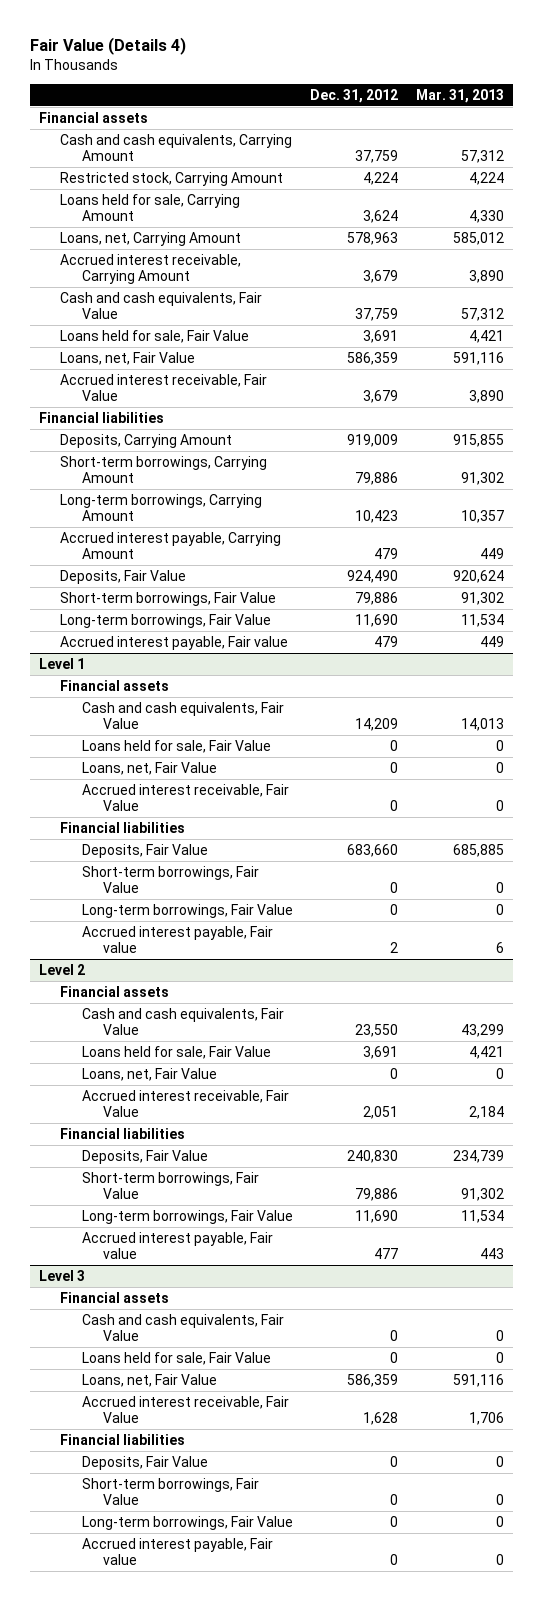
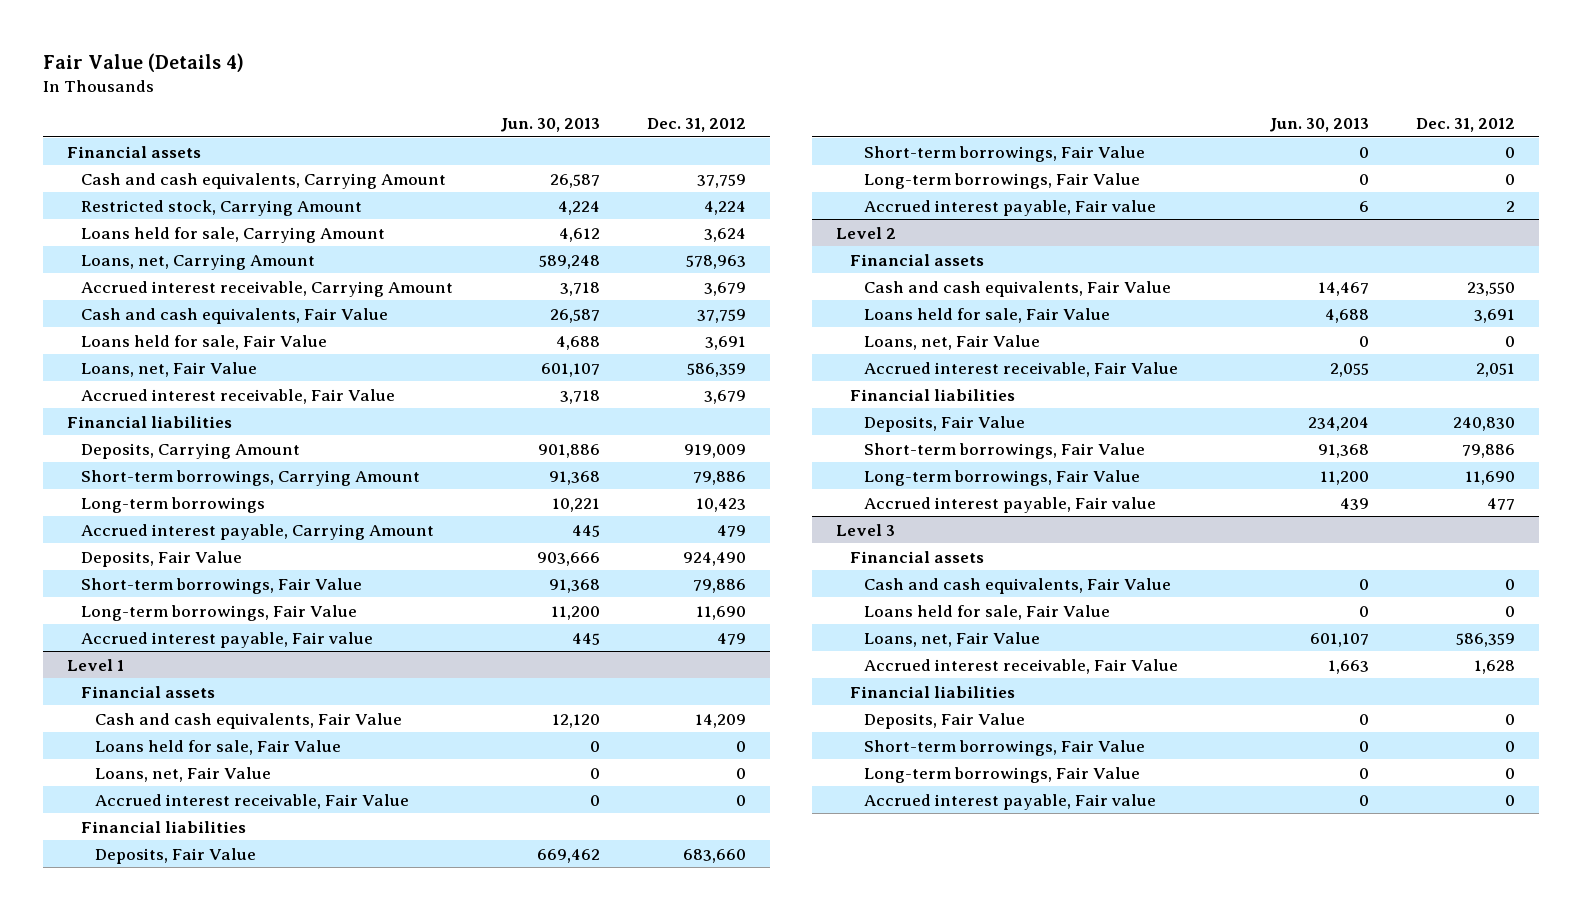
[416,88,505,103] Mar. 31, 2013 -> none
none -> [500,117,601,132] Jun. 30, 2013
[60,493,263,521] Long-term borrowings, Carrying Amount -> [80,496,265,513] Long-term borrowings

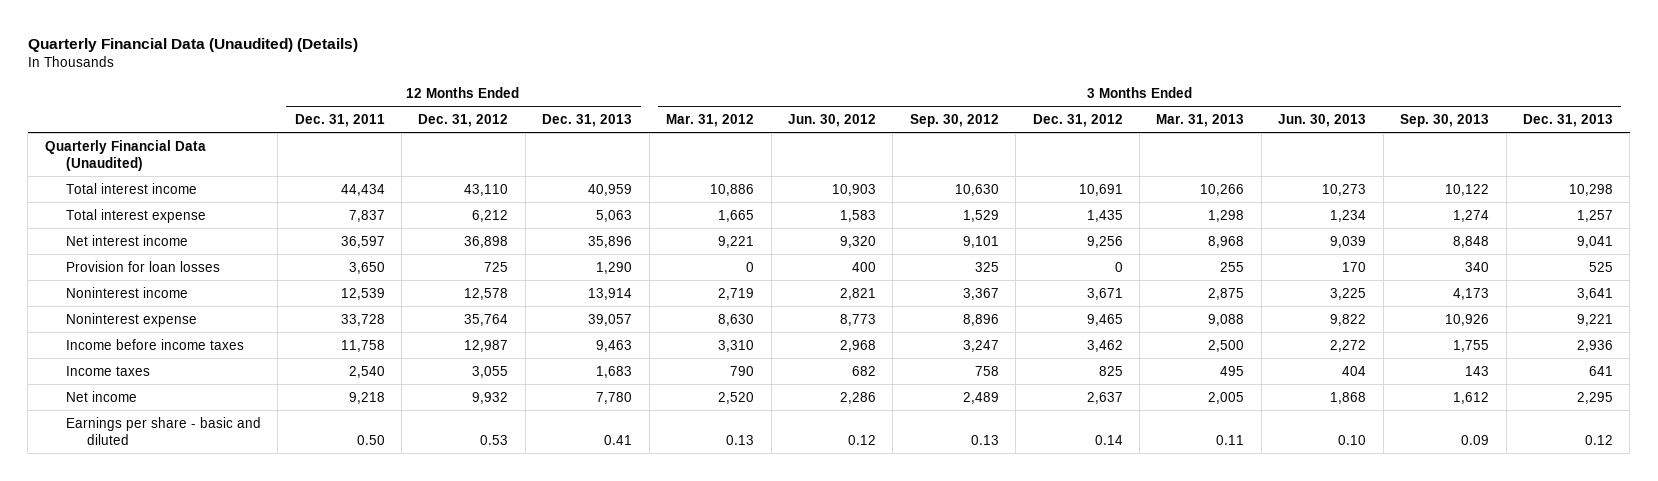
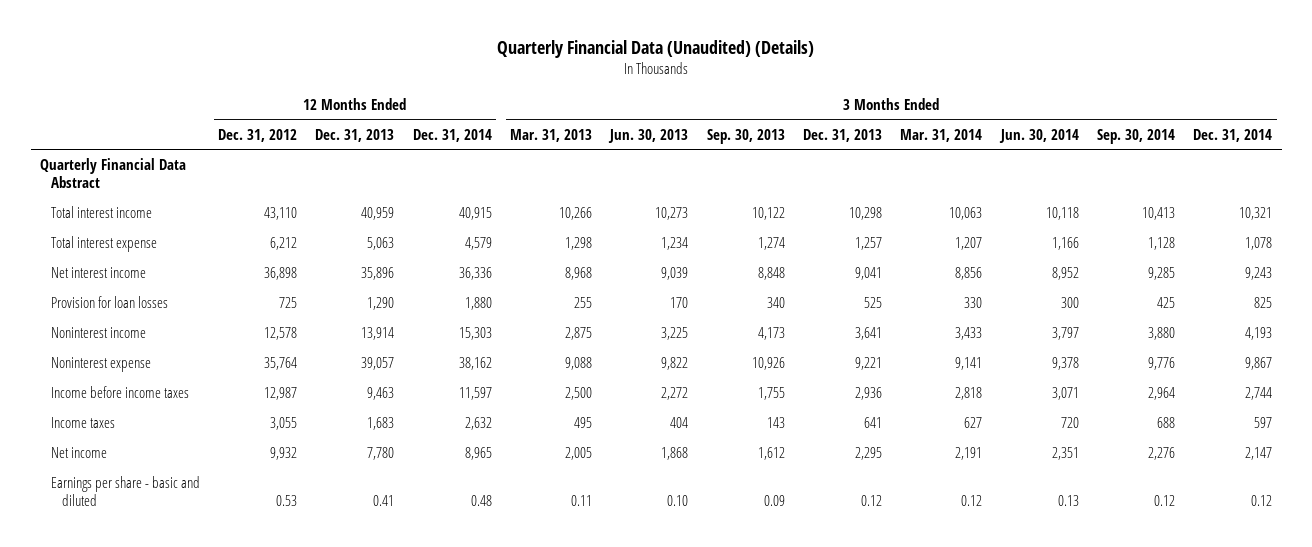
[294,113,385,127] Dec. 31, 2011 -> none
[666,113,755,127] Mar. 31, 2012 -> none
[787,113,876,127] Jun. 30, 2012 -> none
[909,113,999,127] Sep. 30, 2012 -> none
[1032,113,1123,127] Dec. 31, 2012 -> none
none -> [412,128,492,142] Dec. 31, 2014
none -> [900,128,983,142] Mar. 31, 2014
none -> [998,128,1079,143] Jun. 30, 2014
none -> [1097,128,1176,144] Sep. 30, 2014
none -> [1193,128,1273,142] Dec. 31, 2014
[44,139,206,171] Quarterly Financial Data (Unaudited) -> [40,158,187,189] Quarterly Financial Data Abstract

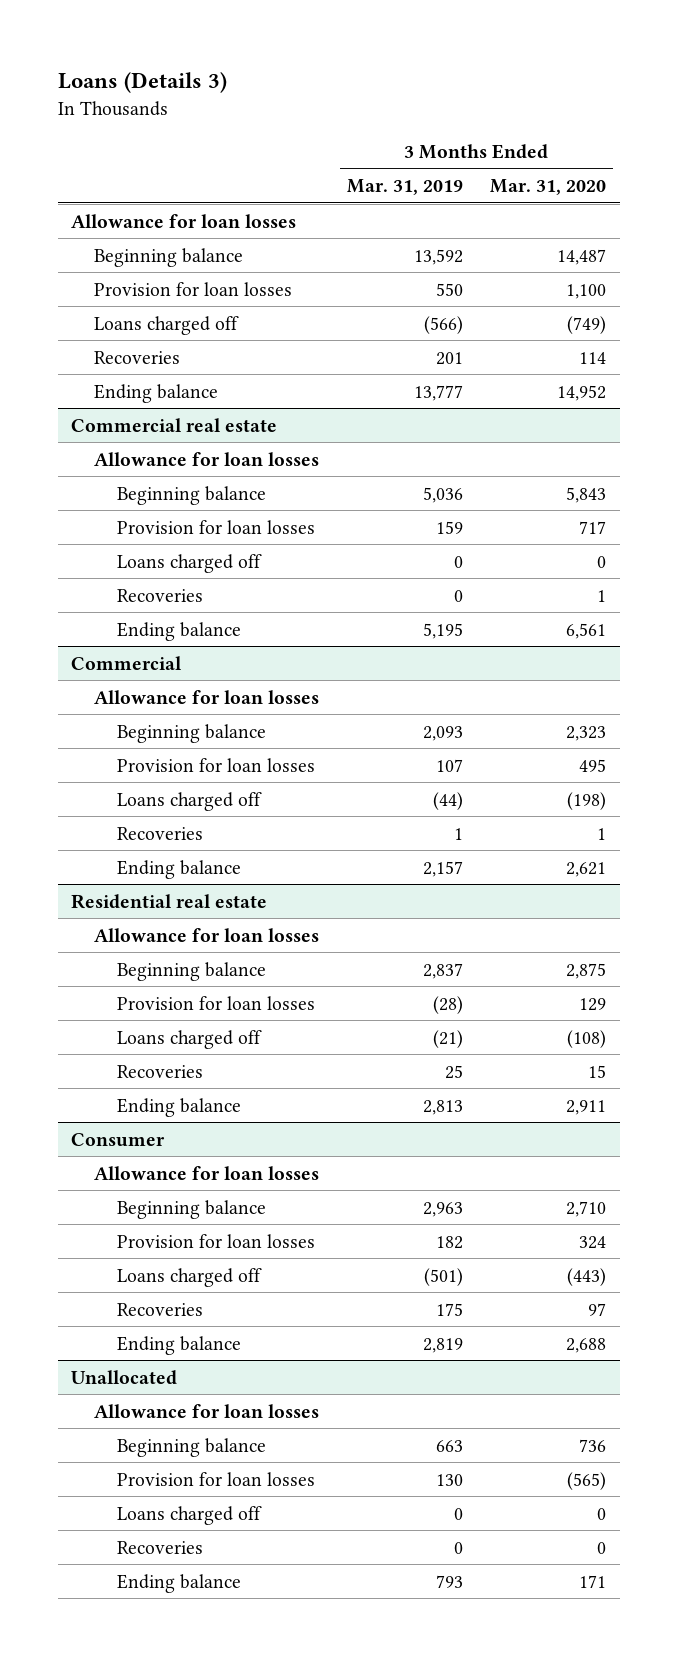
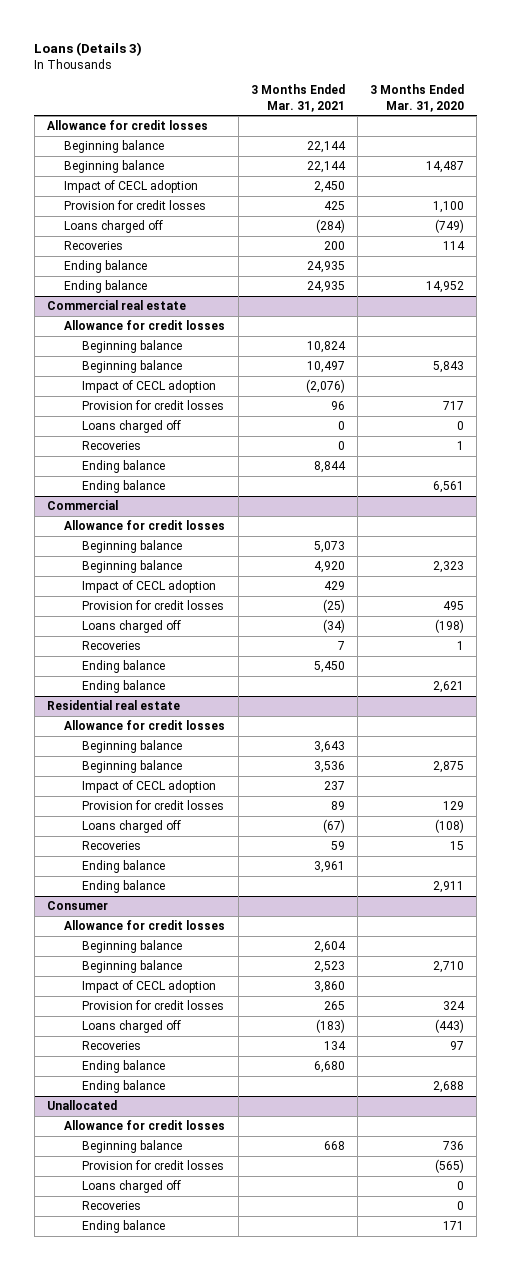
[346,179,463,196] Mar. 31, 2019 -> none
none -> [250,84,345,112] 3 Months Ended Mar. 31, 2021
[71,213,297,228] Allowance for loan losses -> [46,120,208,131] Allowance for credit losses
none -> [64,140,165,154] Beginning balance
none -> [64,180,199,194] Impact of CECL adoption
[94,281,293,296] Provision for loan losses -> [64,200,207,211] Provision for credit losses
none -> [64,260,148,274] Ending balance
[94,451,320,466] Allowance for loan losses -> [64,320,226,331] Allowance for credit losses
none -> [81,340,182,354] Beginning balance
none -> [81,380,216,394] Impact of CECL adoption
[117,519,316,534] Provision for loan losses -> [81,400,224,411] Provision for credit losses
none -> [81,460,165,474] Ending balance
[94,689,320,704] Allowance for loan losses -> [64,520,226,531] Allowance for credit losses
none -> [81,540,182,554] Beginning balance
none -> [81,580,216,594] Impact of CECL adoption
[117,757,316,772] Provision for loan losses -> [81,600,224,611] Provision for credit losses
none -> [81,660,165,674] Ending balance
[94,927,320,942] Allowance for loan losses -> [64,720,226,731] Allowance for credit losses
none -> [81,740,182,754] Beginning balance
none -> [81,780,216,794] Impact of CECL adoption
[117,995,316,1010] Provision for loan losses -> [81,800,224,811] Provision for credit losses
none -> [81,860,165,874] Ending balance
[94,1165,320,1180] Allowance for loan losses -> [64,920,226,931] Allowance for credit losses
none -> [81,940,182,954] Beginning balance
none -> [81,980,216,994] Impact of CECL adoption
[117,1233,316,1248] Provision for loan losses -> [81,1000,224,1011] Provision for credit losses
none -> [81,1060,165,1074] Ending balance
[94,1403,320,1418] Allowance for loan losses -> [64,1120,226,1131] Allowance for credit losses
[117,1471,316,1486] Provision for loan losses -> [81,1160,224,1171] Provision for credit losses

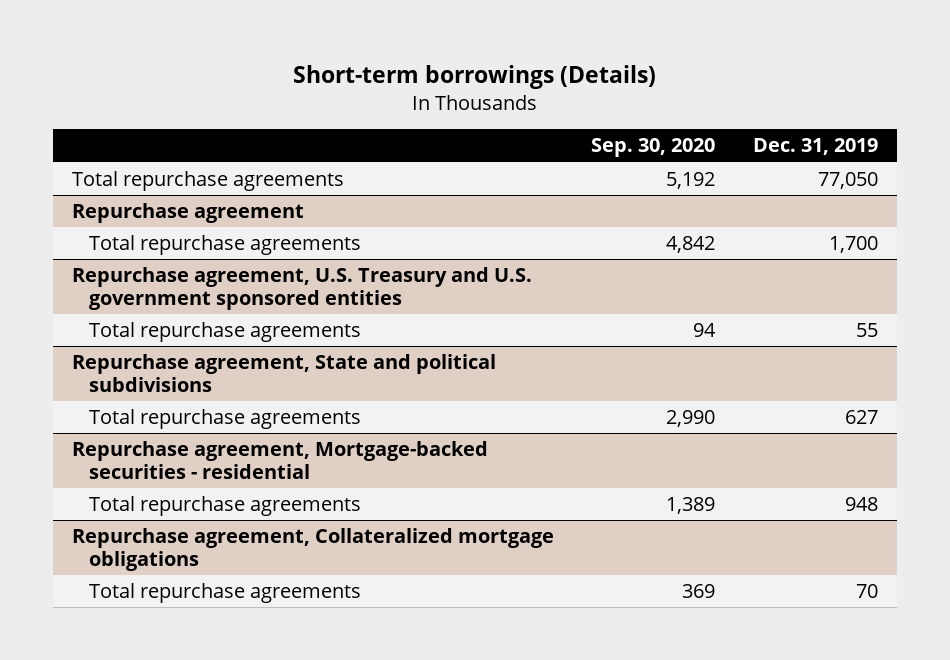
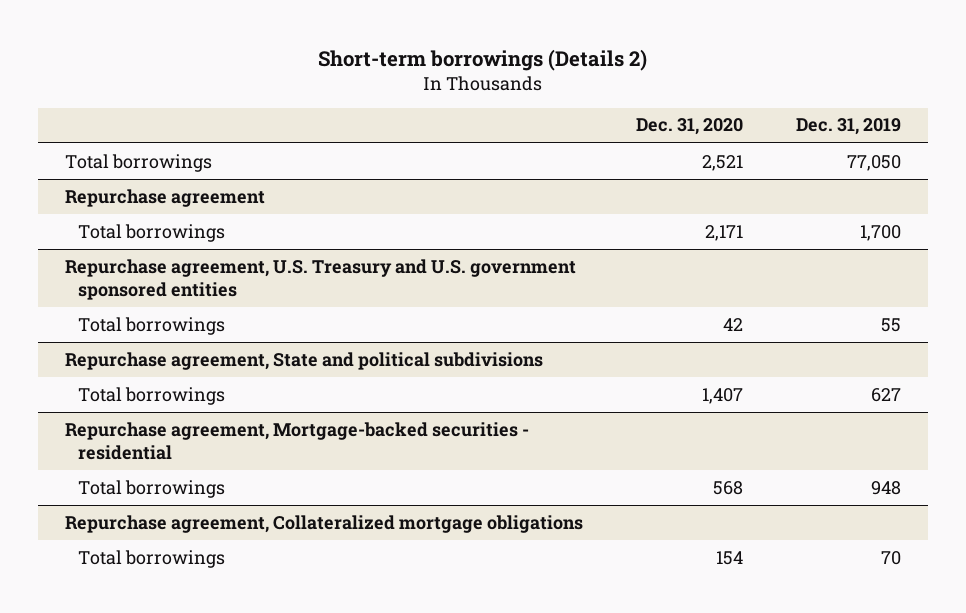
[292,65,656,90] Short-term borrowings (Details) -> [318,48,648,71] Short-term borrowings (Details 2)
[591,138,716,158] Sep. 30, 2020 -> none
none -> [636,118,744,136] Dec. 31, 2020
[71,171,344,192] Total repurchase agreements -> [64,153,212,172] Total borrowings
[89,235,362,256] Total repurchase agreements -> [77,223,225,242] Total borrowings
[89,322,362,343] Total repurchase agreements -> [77,316,225,335] Total borrowings
[89,409,362,430] Total repurchase agreements -> [77,386,225,405] Total borrowings
[89,496,362,517] Total repurchase agreements -> [77,479,225,498] Total borrowings
[89,583,362,604] Total repurchase agreements -> [77,549,225,568] Total borrowings

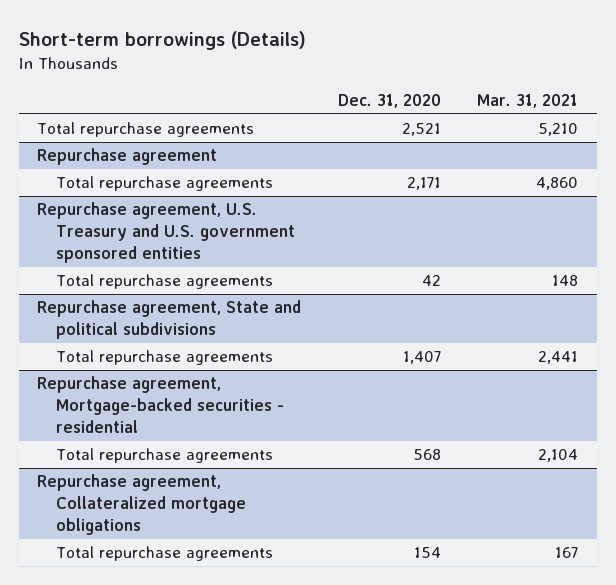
[318,48,648,71] Short-term borrowings (Details 2) -> [19,30,307,50] Short-term borrowings (Details)
[796,118,902,136] Dec. 31, 2019 -> none
none -> [477,93,579,108] Mar. 31, 2021
[64,153,212,172] Total borrowings -> [37,122,255,138] Total repurchase agreements
[77,223,225,242] Total borrowings -> [56,176,274,192] Total repurchase agreements
[77,316,225,335] Total borrowings -> [56,274,274,290] Total repurchase agreements
[77,386,225,405] Total borrowings -> [56,350,274,366] Total repurchase agreements
[77,479,225,498] Total borrowings -> [56,448,274,464] Total repurchase agreements
[77,549,225,568] Total borrowings -> [56,546,274,562] Total repurchase agreements

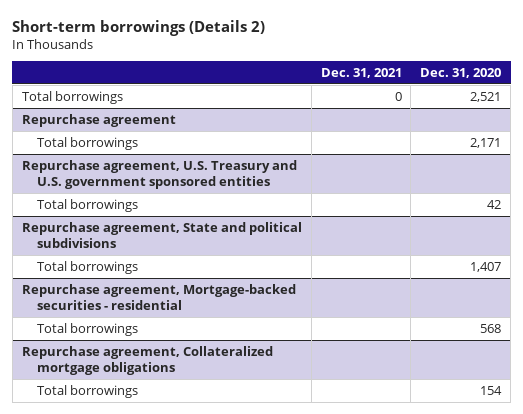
[19,30,307,50] Short-term borrowings (Details) -> [12,19,266,36] Short-term borrowings (Details 2)
[477,93,579,108] Mar. 31, 2021 -> none
none -> [320,67,402,78] Dec. 31, 2021
[37,122,255,138] Total repurchase agreements -> [21,90,123,104] Total borrowings
[56,176,274,192] Total repurchase agreements -> [36,136,138,150] Total borrowings
[56,274,274,290] Total repurchase agreements -> [36,198,138,212] Total borrowings
[56,350,274,366] Total repurchase agreements -> [36,260,138,274] Total borrowings
[56,448,274,464] Total repurchase agreements -> [36,322,138,336] Total borrowings
[56,546,274,562] Total repurchase agreements -> [36,384,138,398] Total borrowings

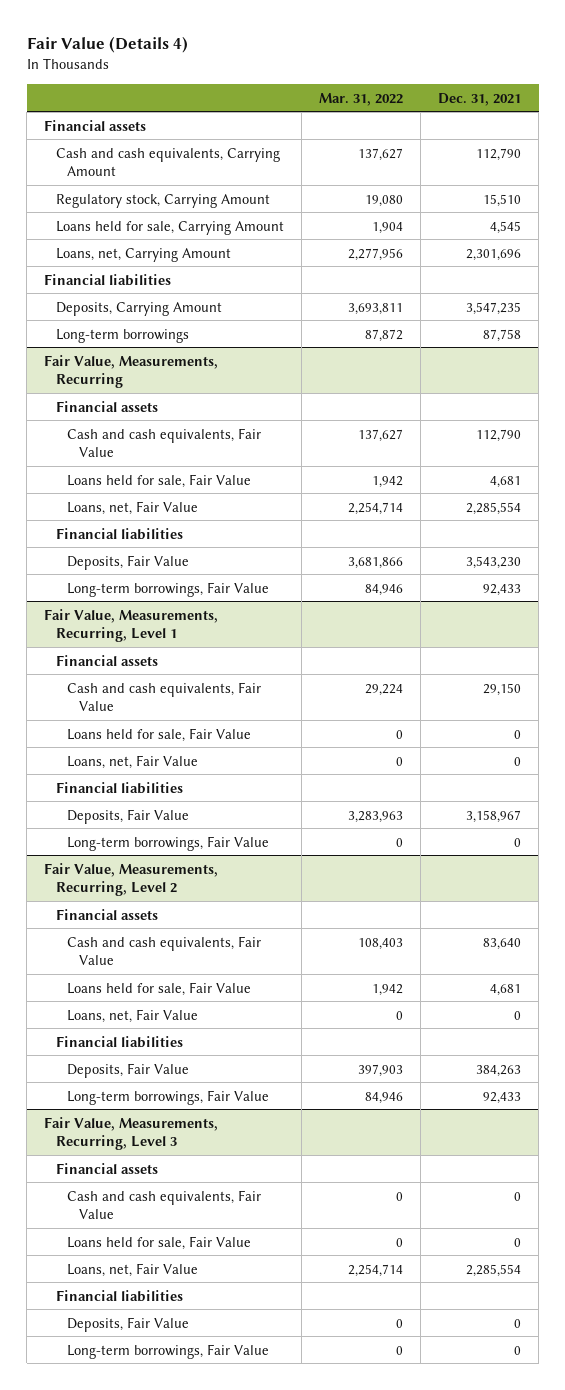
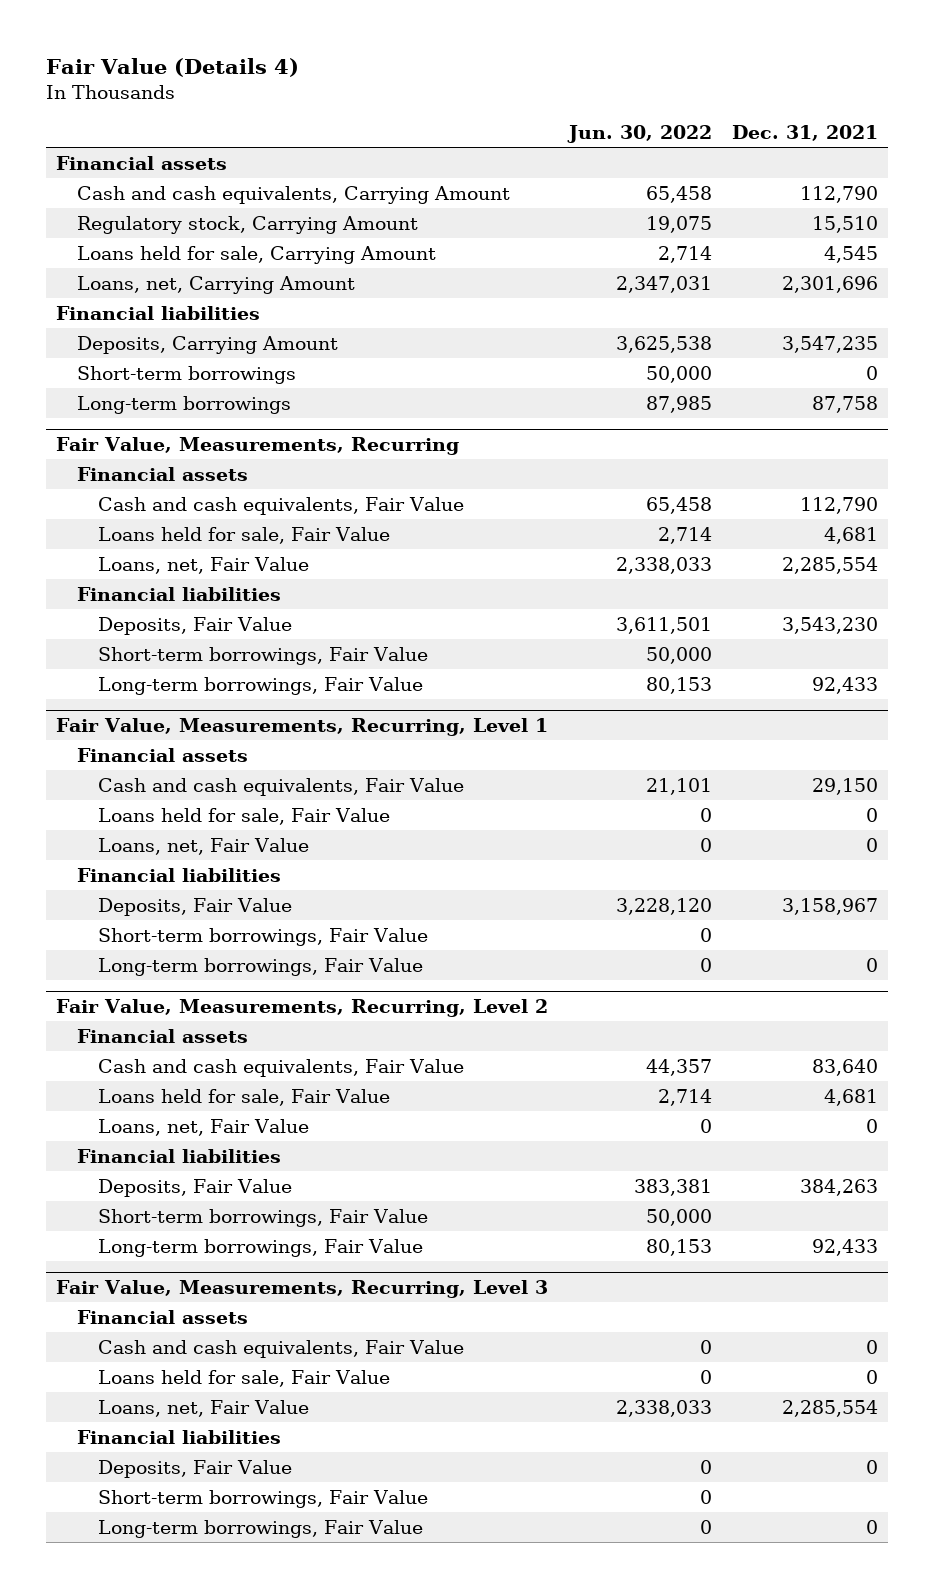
[318,92,403,106] Mar. 31, 2022 -> none
none -> [566,124,712,143] Jun. 30, 2022
none -> [77,365,297,384] Short-term borrowings
none -> [98,646,429,665] Short-term borrowings, Fair Value
none -> [98,927,429,946] Short-term borrowings, Fair Value
none -> [98,1208,429,1227] Short-term borrowings, Fair Value
none -> [98,1489,429,1508] Short-term borrowings, Fair Value

